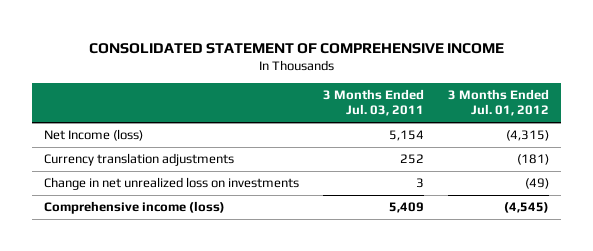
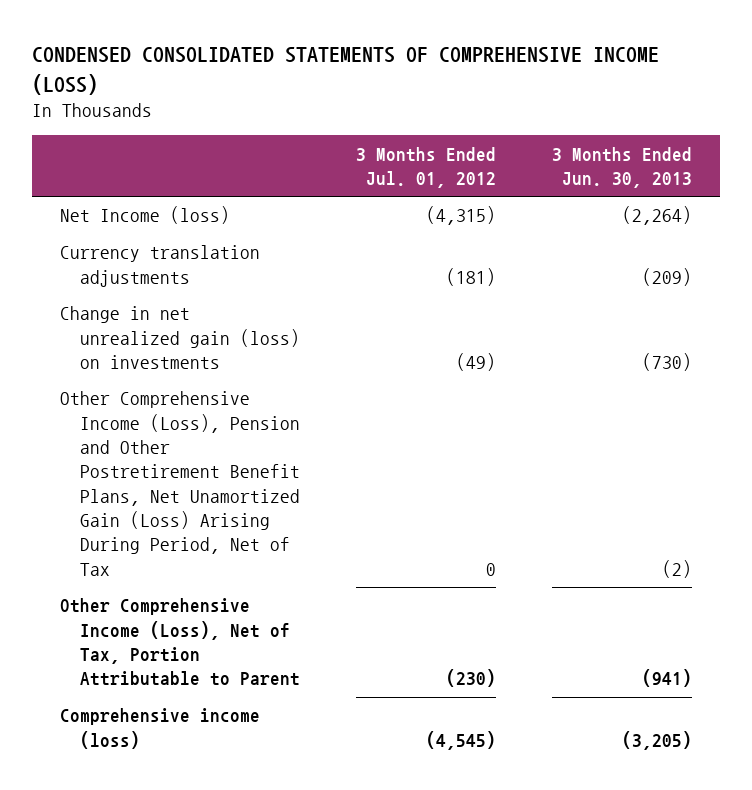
[88,42,504,54] CONSOLIDATED STATEMENT OF COMPREHENSIVE INCOME -> [31,47,659,95] CONDENSED CONSOLIDATED STATEMENTS OF COMPREHENSIVE INCOME (LOSS)
[323,89,425,117] 3 Months Ended Jul. 03, 2011 -> none
none -> [552,146,693,188] 3 Months Ended Jun. 30, 2013
[44,177,300,191] Change in net unrealized loss on investments -> [59,306,301,370] Change in net unrealized gain (loss) on investments
none -> [59,391,301,576] Other Comprehensive Income (Loss), Pension and Other Postretirement Benefit Plans, Net Unamortized Gain (Loss) Arising During Period, Net of Tax
none -> [59,598,301,687] Other Comprehensive Income (Loss), Net of Tax, Portion Attributable to Parent

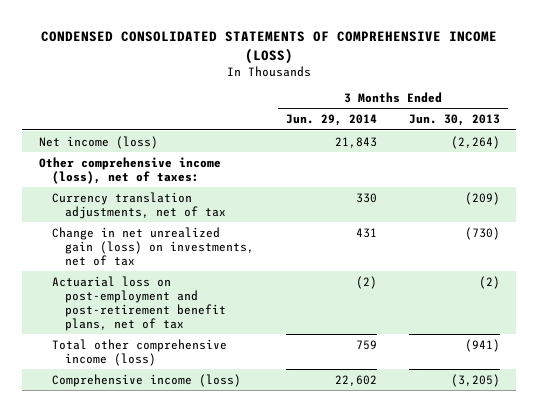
[356,146,497,188] 3 Months Ended Jul. 01, 2012 -> none
none -> [286,114,378,127] Jun. 29, 2014
[59,206,230,225] Net Income (loss) -> [38,135,158,149] Net income (loss)
none -> [38,156,221,184] Other comprehensive income (loss), net of taxes:
[59,245,260,287] Currency translation adjustments -> [51,191,226,219] Currency translation adjustments, net of tax
[59,306,301,370] Change in net unrealized gain (loss) on investments -> [51,226,254,266] Change in net unrealized gain (loss) on investments, net of tax
[59,391,301,576] Other Comprehensive Income (Loss), Pension and Other Postretirement Benefit Plans, Net Unamortized Gain (Loss) Arising During Period, Net of Tax -> [51,275,226,331] Actuarial loss on post-employment and post-retirement benefit plans, net of tax
[59,598,301,687] Other Comprehensive Income (Loss), Net of Tax, Portion Attributable to Parent -> [51,338,227,366] Total other comprehensive income (loss)

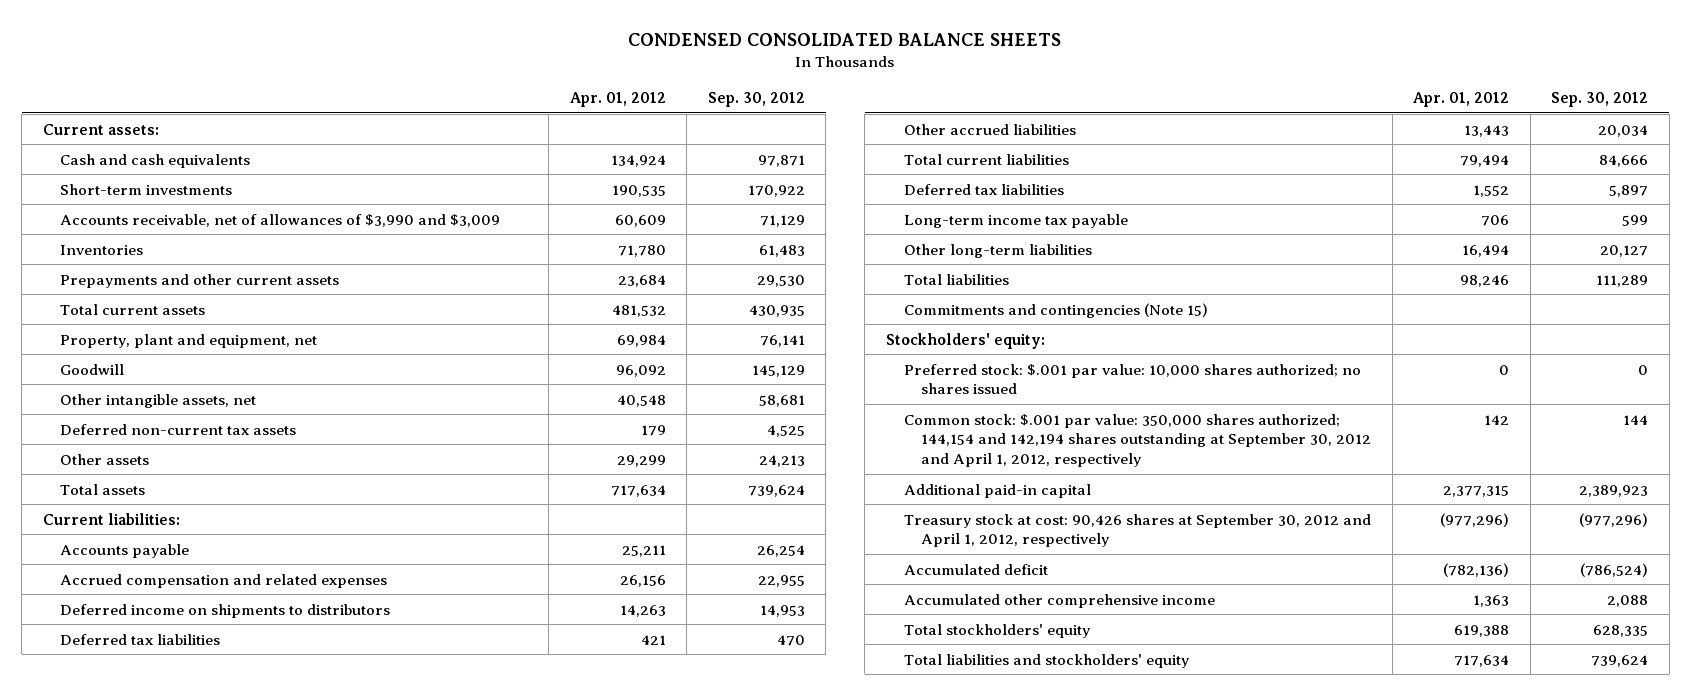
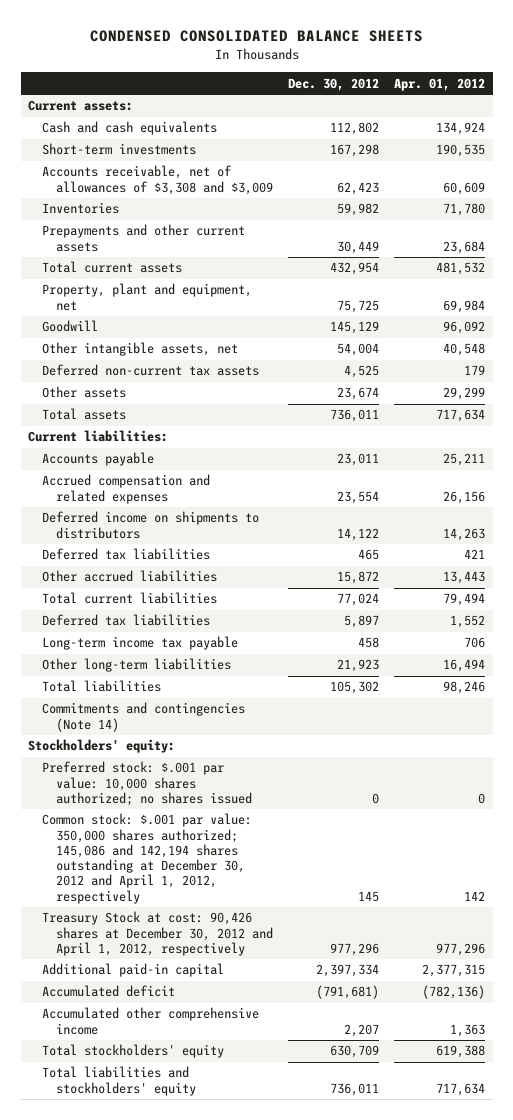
[707,92,805,108] Sep. 30, 2012 -> none
none -> [287,77,379,91] Dec. 30, 2012
[60,213,501,227] Accounts receivable, net of allowances of $3,990 and $3,009 -> [42,165,273,195] Accounts receivable, net of allowances of $3,308 and $3,009
[903,302,1208,318] Commitments and contingencies (Note 15) -> [42,702,246,732] Commitments and contingencies (Note 14)
[903,413,1372,467] Common stock: $.001 par value: 350,000 shares authorized; 144,154 and 142,194 shares outstanding at September 30, 2012 and April 1, 2012, respectively -> [42,813,253,904] Common stock: $.001 par value: 350,000 shares authorized; 145,086 and 142,194 shares outstanding at December 30, 2012 and April 1, 2012, respectively
none -> [42,911,273,956] Treasury Stock at cost: 90,426 shares at December 30, 2012 and April 1, 2012, respectively
[903,513,1371,548] Treasury stock at cost: 90,426 shares at September 30, 2012 and April 1, 2012, respectively -> none

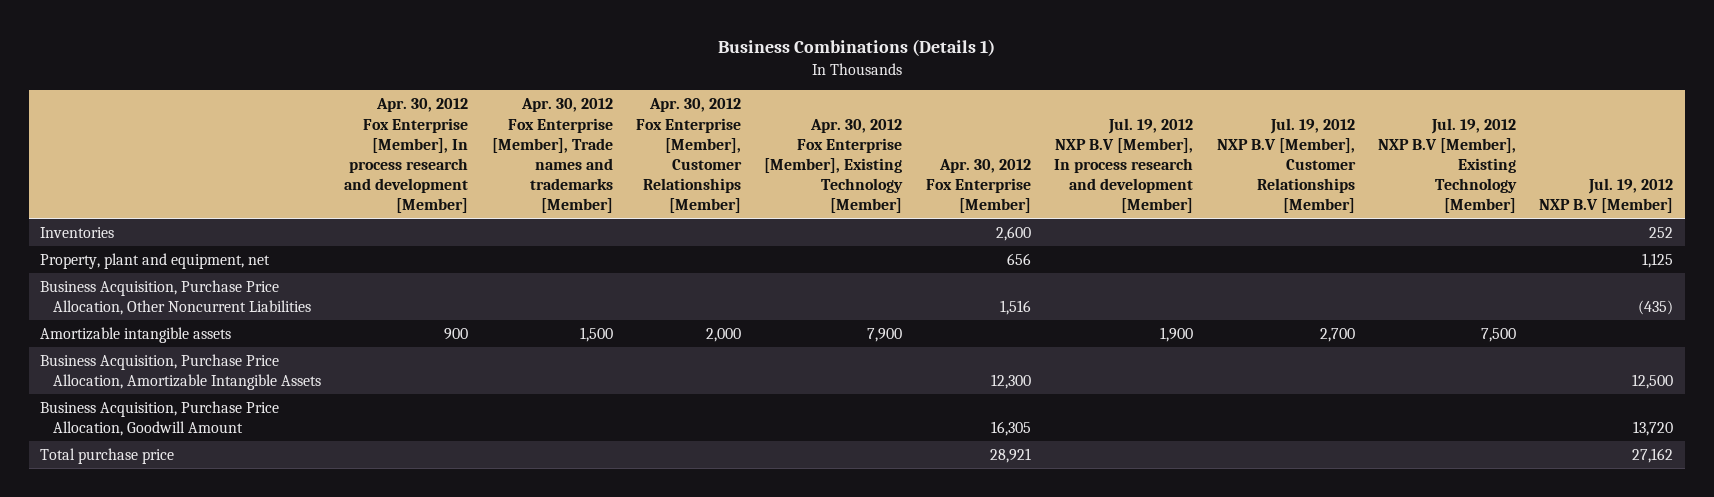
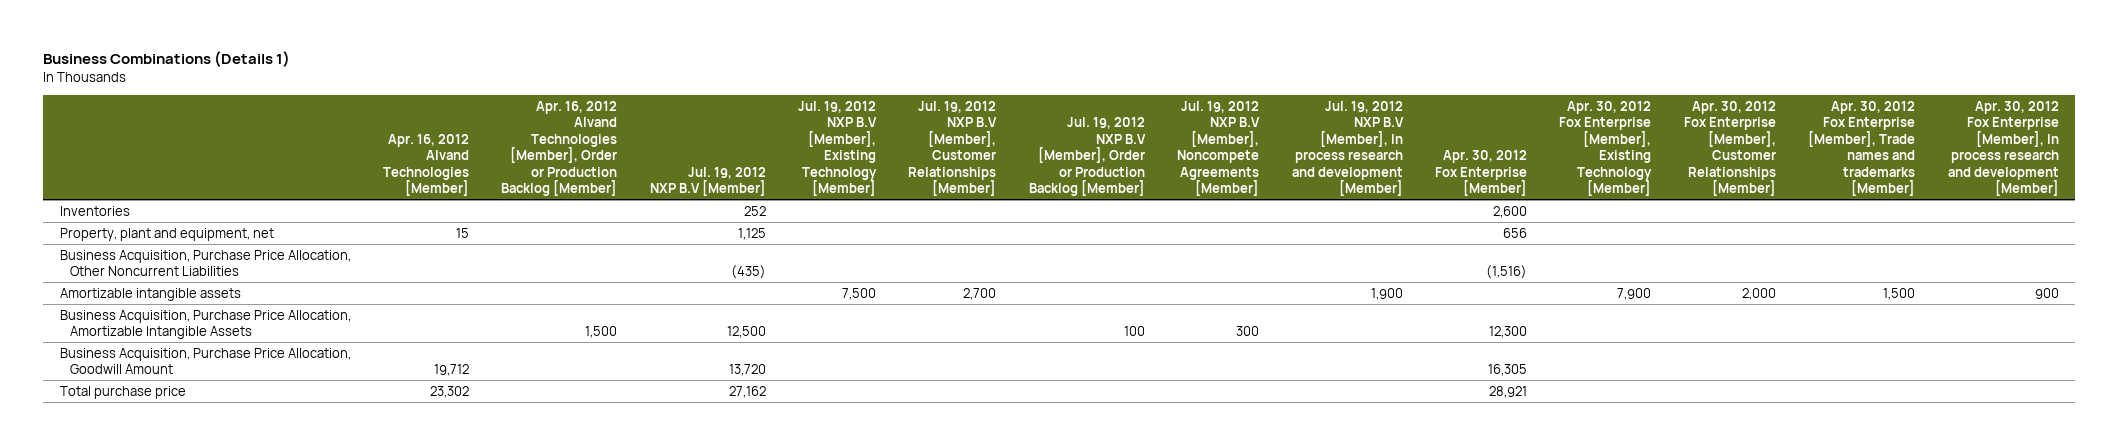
none -> [382,133,469,197] Apr. 16, 2012 Alvand Technologies [Member]
none -> [501,100,618,197] Apr. 16, 2012 Alvand Technologies [Member], Order or Production Backlog [Member]
none -> [1028,117,1146,197] Jul. 19, 2012 NXP B.V [Member], Order or Production Backlog [Member]
none -> [1177,100,1261,197] Jul. 19, 2012 NXP B.V [Member], Noncompete Agreements [Member]
[999,300,1031,316] 1,516 -> [1486,265,1528,280] (1,516)

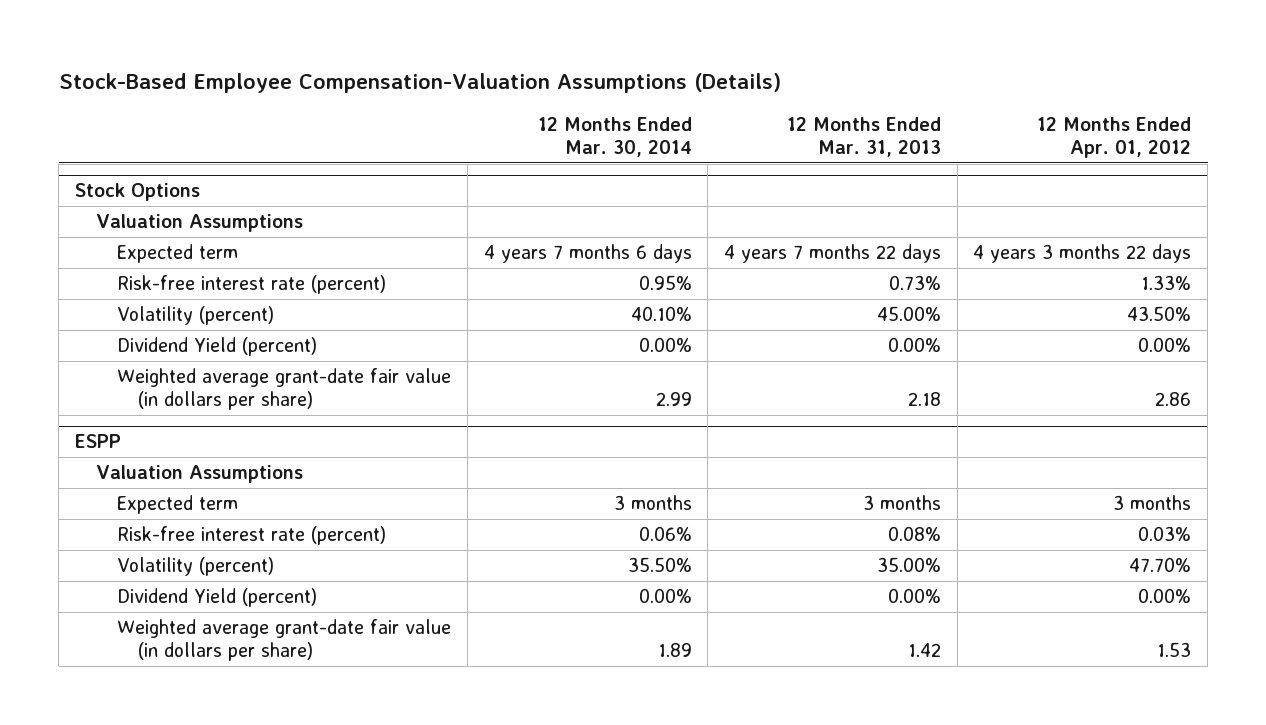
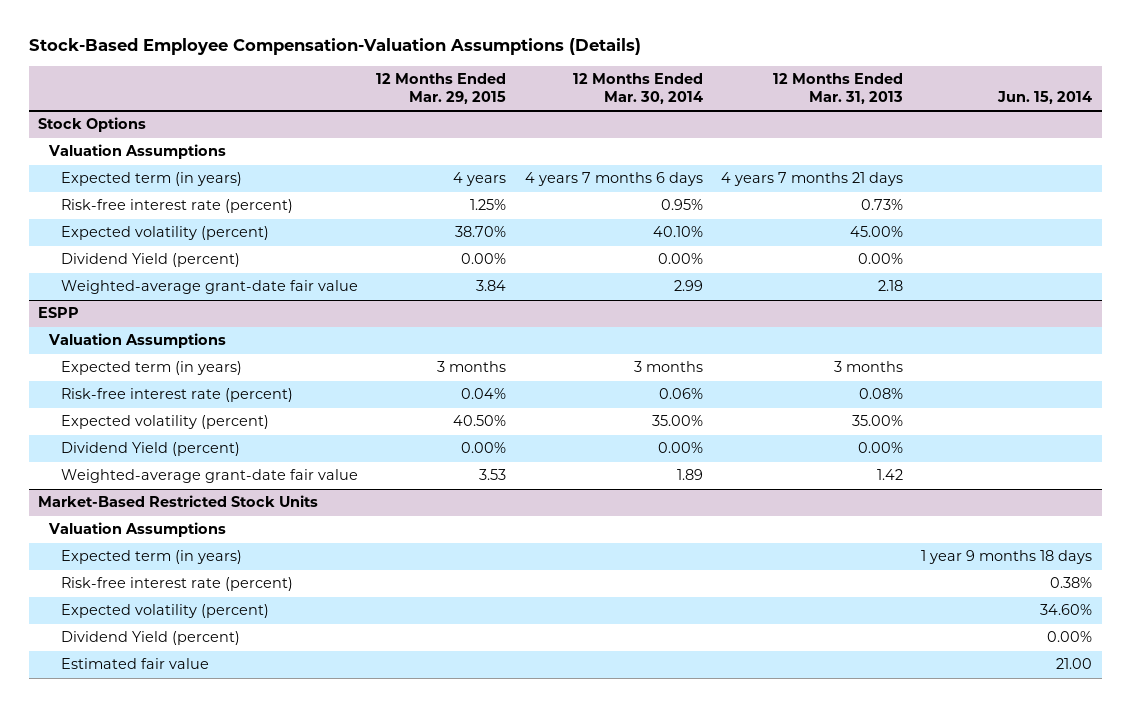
[1037,116,1192,158] 12 Months Ended Apr. 01, 2012 -> none
none -> [376,73,507,104] 12 Months Ended Mar. 29, 2015
none -> [997,90,1093,104] Jun. 15, 2014
[117,243,239,263] Expected term -> [60,172,242,187] Expected term (in years)
[723,243,941,263] 4 years 7 months 22 days -> [720,172,903,187] 4 years 7 months 21 days
[117,305,275,325] Volatility (percent) -> [60,226,269,241] Expected volatility (percent)
[117,367,452,411] Weighted average grant-date fair value (in dollars per share) -> [60,280,358,295] Weighted-average grant-date fair value
[117,494,239,514] Expected term -> [60,361,242,376] Expected term (in years)
[117,556,275,576] Volatility (percent) -> [60,415,269,430] Expected volatility (percent)
[627,556,692,572] 35.50% -> [651,415,703,427] 35.00%
[117,618,452,662] Weighted average grant-date fair value (in dollars per share) -> [60,469,358,484] Weighted-average grant-date fair value
none -> [38,495,319,508] Market-Based Restricted Stock Units
none -> [48,522,227,538] Valuation Assumptions
none -> [60,550,242,565] Expected term (in years)
none -> [60,577,293,592] Risk-free interest rate (percent)
none -> [60,604,269,619] Expected volatility (percent)
none -> [60,631,240,646] Dividend Yield (percent)
none -> [60,658,209,670] Estimated fair value

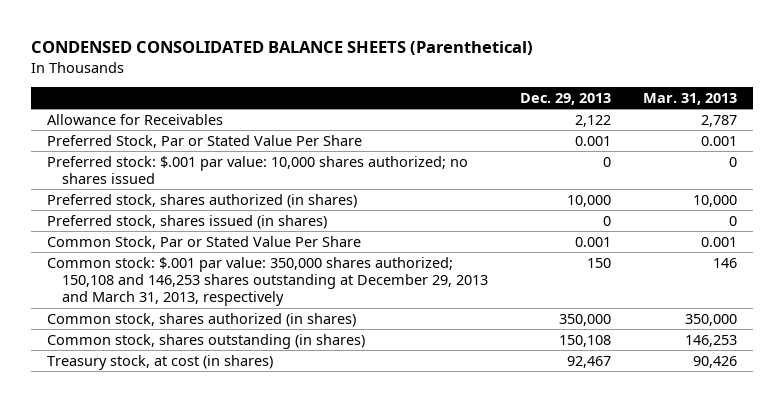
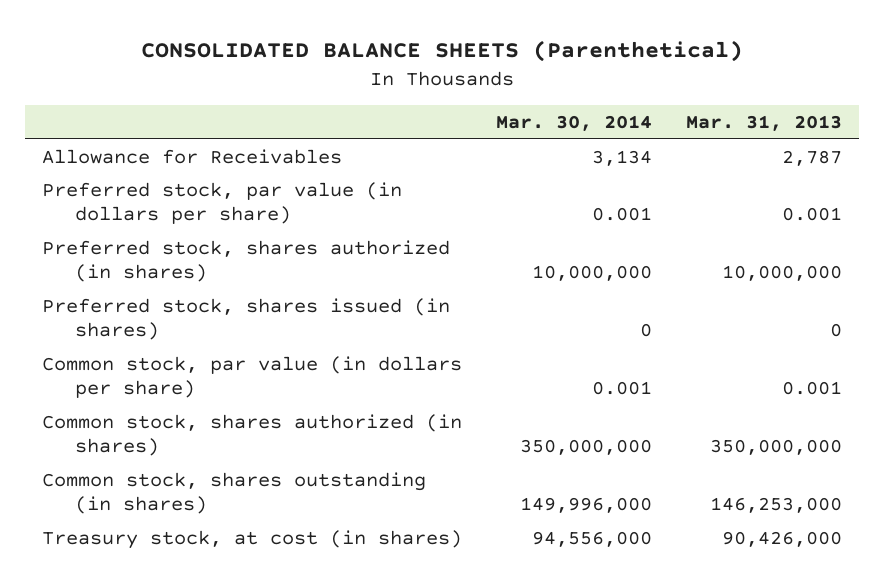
[30,41,533,56] CONDENSED CONSOLIDATED BALANCE SHEETS (Parenthetical) -> [141,40,744,63] CONSOLIDATED BALANCE SHEETS (Parenthetical)
[520,93,612,106] Dec. 29, 2013 -> none
none -> [496,115,653,132] Mar. 30, 2014
[46,155,468,185] Preferred stock: $.001 par value: 10,000 shares authorized; no shares issued -> none
[46,134,362,148] Preferred Stock, Par or Stated Value Per Share -> [42,181,403,225] Preferred stock, par value (in dollars per share)
[692,194,737,207] 10,000 -> [722,265,843,282] 10,000,000
[46,256,489,307] Common stock: $.001 par value: 350,000 shares authorized; 150,108 and 146,253 shares outstanding at December 29, 2013 and March 31, 2013, respectively -> none
[46,235,361,249] Common Stock, Par or Stated Value Per Share -> [42,355,463,399] Common stock, par value (in dollars per share)
[684,313,737,326] 350,000 -> [710,439,843,456] 350,000,000
[684,334,737,347] 146,253 -> [710,497,843,514] 146,253,000
[692,355,737,368] 90,426 -> [722,530,843,547] 90,426,000

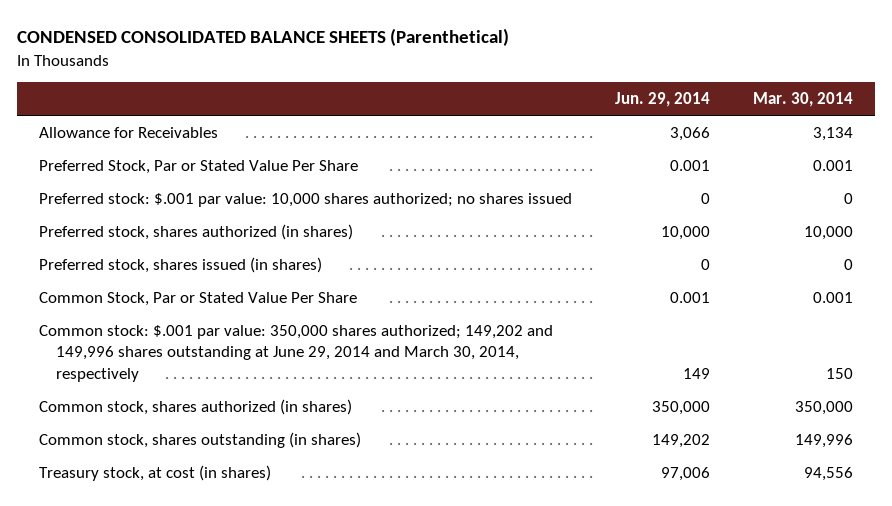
[141,40,744,63] CONSOLIDATED BALANCE SHEETS (Parenthetical) -> [16,27,509,46] CONDENSED CONSOLIDATED BALANCE SHEETS (Parenthetical)
[686,115,843,132] Mar. 31, 2013 -> none
none -> [614,92,710,108] Jun. 29, 2014
[42,181,403,225] Preferred stock, par value (in dollars per share) -> [38,159,358,174] Preferred Stock, Par or Stated Value Per Share
none -> [38,192,572,207] Preferred stock: $.001 par value: 10,000 shares authorized; no shares issued
[532,265,653,282] 10,000,000 -> [804,225,854,240] 10,000
[42,355,463,399] Common stock, par value (in dollars per share) -> [38,291,357,306] Common Stock, Par or Stated Value Per Share
none -> [38,324,553,382] Common stock: $.001 par value: 350,000 shares authorized; 149,202 and 149,996 shares outstanding at June 29, 2014 and March 30, 2014, respectively
[520,439,653,456] 350,000,000 -> [795,400,854,415] 350,000
[520,497,653,514] 149,996,000 -> [795,433,854,448] 149,996
[532,530,653,547] 94,556,000 -> [804,466,854,481] 94,556

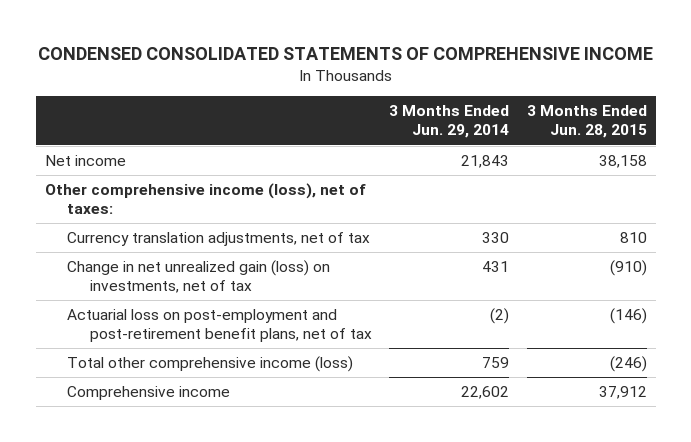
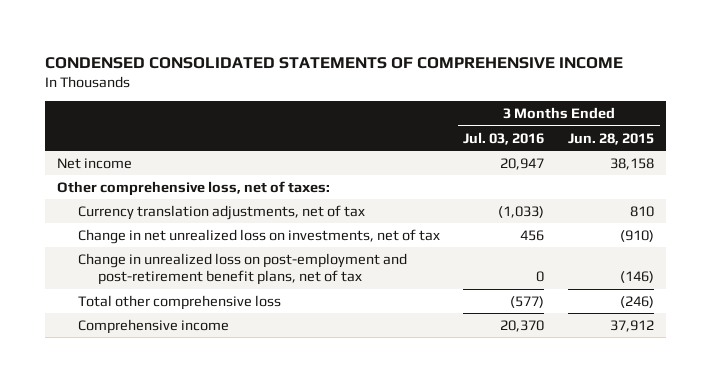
[389,105,510,139] 3 Months Ended Jun. 29, 2014 -> none
none -> [463,131,545,145] Jul. 03, 2016
[44,183,366,215] Other comprehensive income (loss), net of taxes: -> [57,180,331,196] Other comprehensive loss, net of taxes:
[67,260,331,294] Change in net unrealized gain (loss) on investments, net of tax -> [77,228,440,244] Change in net unrealized loss on investments, net of tax
[67,309,372,343] Actuarial loss on post-employment and post-retirement benefit plans, net of tax -> [77,252,407,286] Change in unrealized loss on post-employment and post-retirement benefit plans, net of tax
[67,356,354,373] Total other comprehensive income (loss) -> [77,294,281,310] Total other comprehensive loss

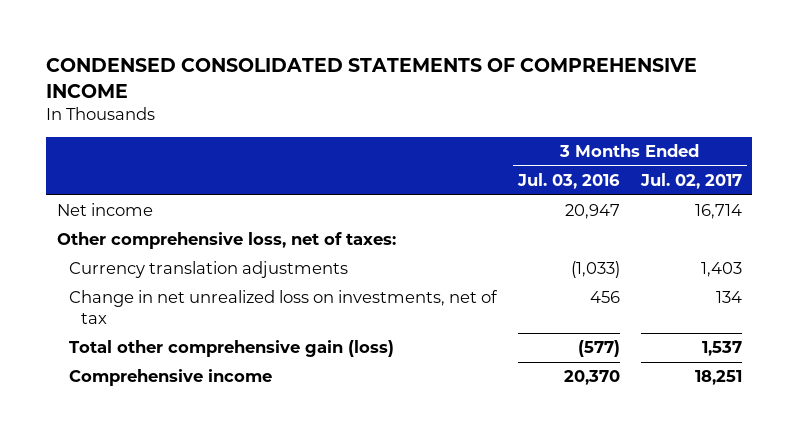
[568,132,655,145] Jun. 28, 2015 -> none
none -> [639,173,742,190] Jul. 02, 2017
[77,204,365,220] Currency translation adjustments, net of tax -> [68,261,348,279] Currency translation adjustments
[77,252,407,286] Change in unrealized loss on post-employment and post-retirement benefit plans, net of tax -> none
[77,294,281,310] Total other comprehensive loss -> [68,340,394,358] Total other comprehensive gain (loss)

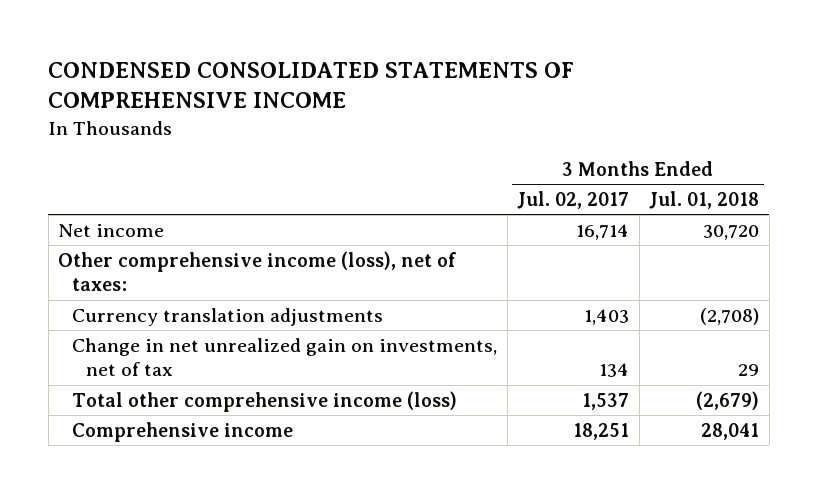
[516,173,620,190] Jul. 03, 2016 -> none
none -> [649,190,760,209] Jul. 01, 2018
[56,232,396,250] Other comprehensive loss, net of taxes: -> [58,250,457,292] Other comprehensive income (loss), net of taxes:
[68,290,498,324] Change in net unrealized loss on investments, net of tax -> [72,337,498,377] Change in net unrealized gain on investments, net of tax
[68,340,394,358] Total other comprehensive gain (loss) -> [72,390,458,412] Total other comprehensive income (loss)

